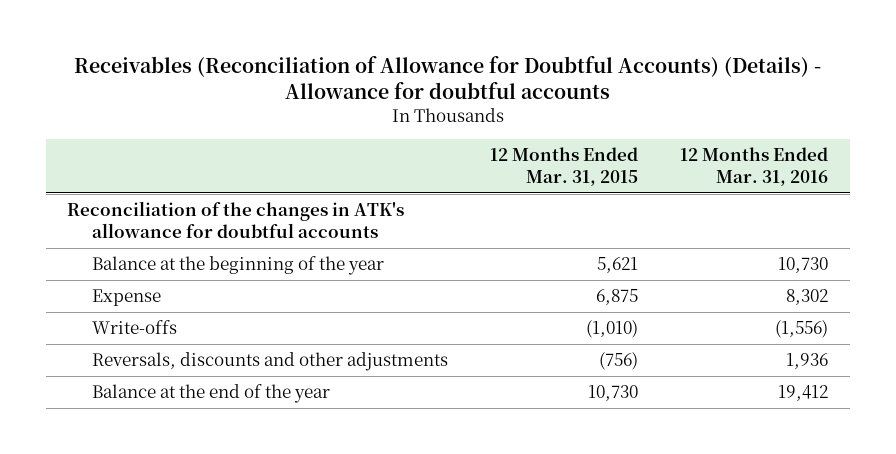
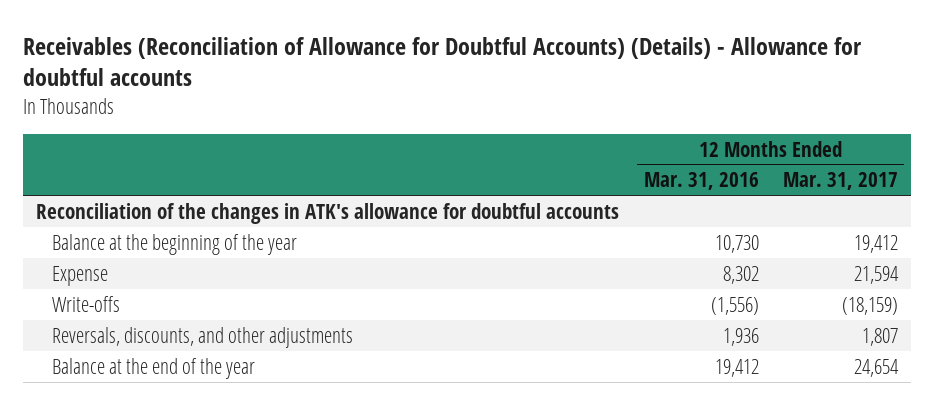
[490,147,639,187] 12 Months Ended Mar. 31, 2015 -> none
none -> [783,172,899,191] Mar. 31, 2017
[91,352,448,372] Reversals, discounts and other adjustments -> [51,326,353,348] Reversals, discounts, and other adjustments

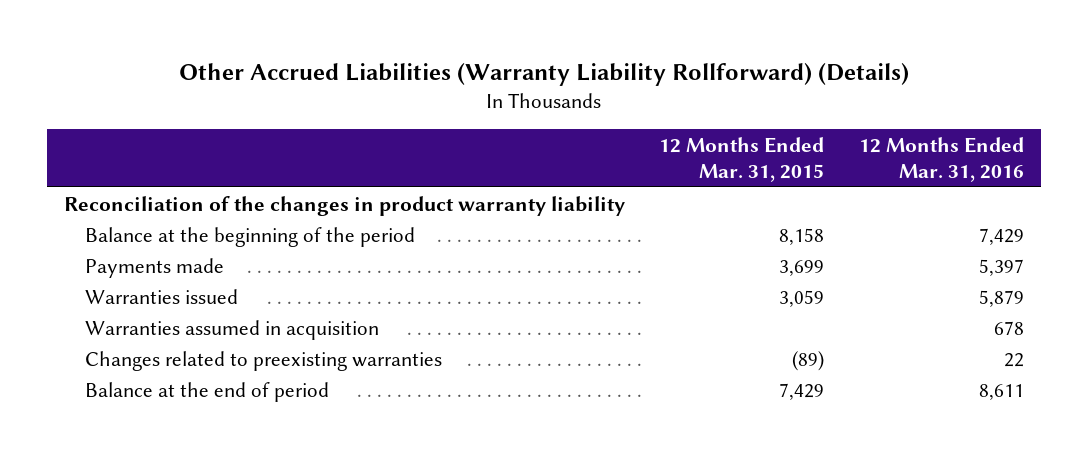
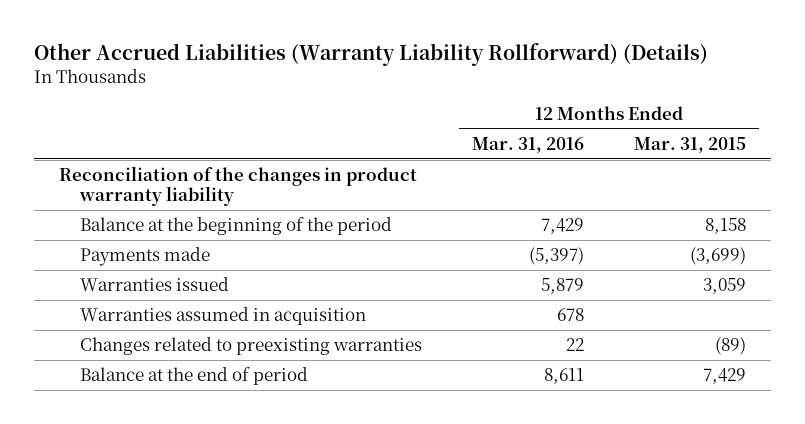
[779,259,825,276] 3,699 -> [690,246,747,265] (3,699)
[978,258,1024,276] 5,397 -> [528,246,584,265] (5,397)

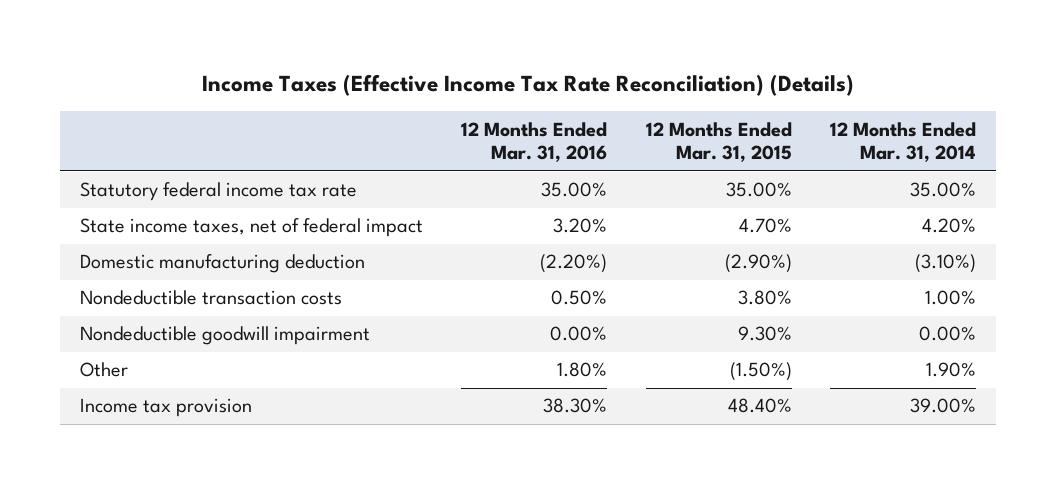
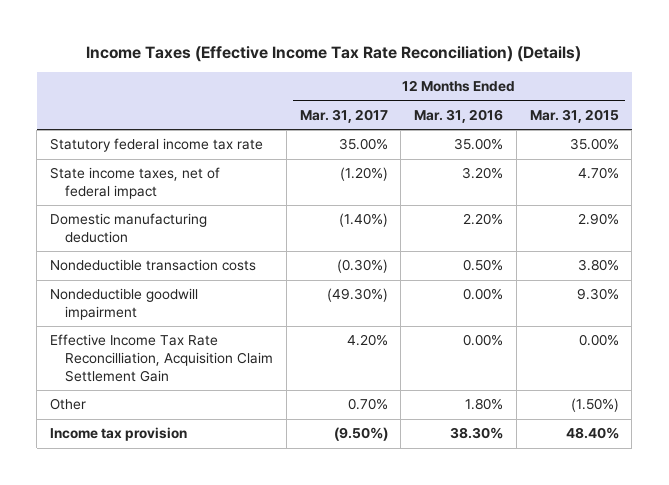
[830,121,977,163] 12 Months Ended Mar. 31, 2014 -> none
none -> [299,108,388,123] Mar. 31, 2017
[540,254,608,274] (2.20%) -> [463,213,504,226] 2.20%
[724,254,792,274] (2.90%) -> [577,213,619,226] 2.90%
none -> [50,334,274,382] Effective Income Tax Rate Reconcilliation, Acquisition Claim Settlement Gain

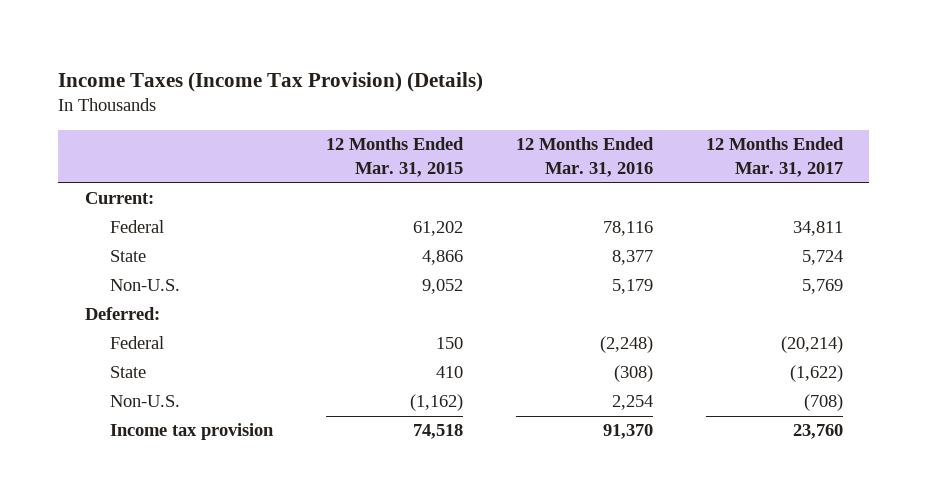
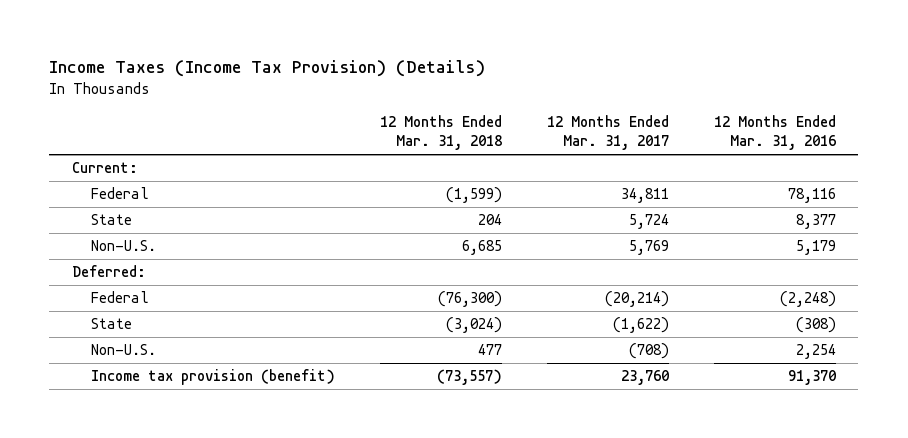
[325,137,464,177] 12 Months Ended Mar. 31, 2015 -> none
none -> [380,115,503,151] 12 Months Ended Mar. 31, 2018
[109,423,274,441] Income tax provision -> [91,369,336,386] Income tax provision (benefit)

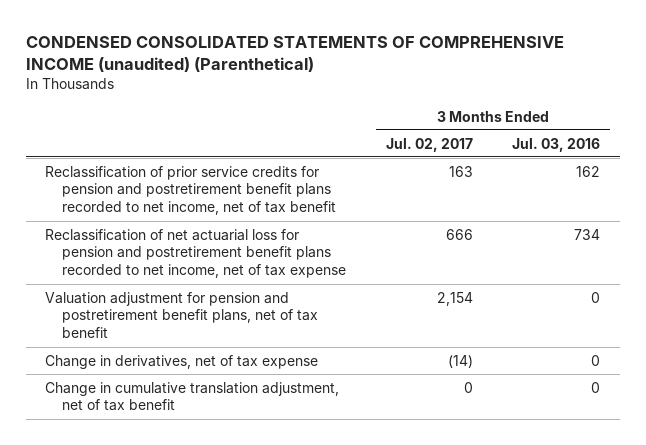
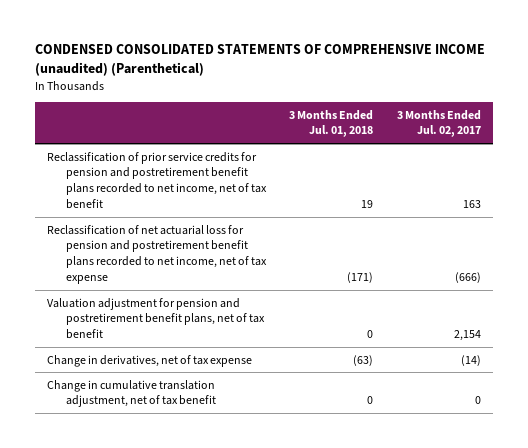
[512,137,601,152] Jul. 03, 2016 -> none
none -> [289,109,374,138] 3 Months Ended Jul. 01, 2018
[445,228,473,240] 666 -> [454,271,481,283] (666)

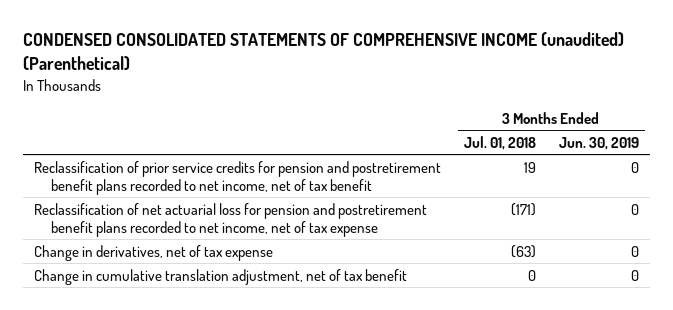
[396,109,481,138] 3 Months Ended Jul. 02, 2017 -> none
none -> [558,136,639,150] Jun. 30, 2019
[47,297,265,340] Valuation adjustment for pension and postretirement benefit plans, net of tax benefit -> none

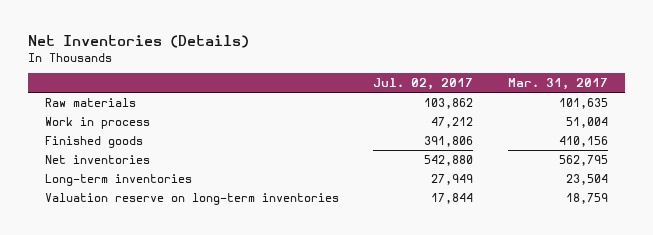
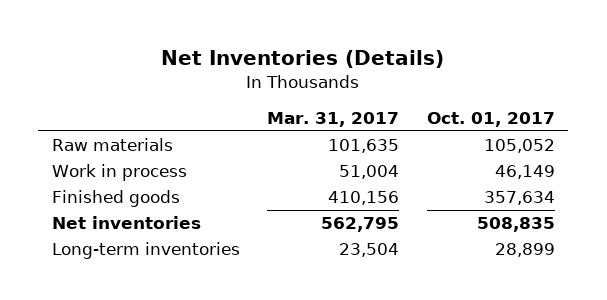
[373,78,474,91] Jul. 02, 2017 -> none
none -> [426,112,555,128] Oct. 01, 2017
[45,193,340,206] Valuation reserve on long-term inventories -> none

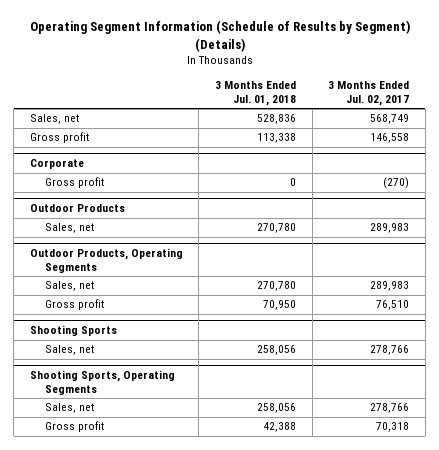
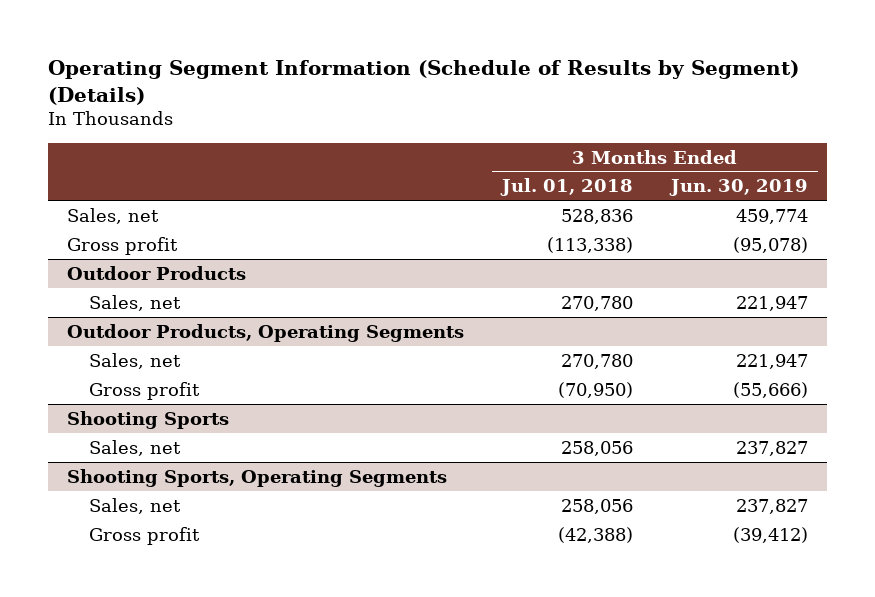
[328,81,410,106] 3 Months Ended Jul. 02, 2017 -> none
none -> [669,179,809,197] Jun. 30, 2019
[29,159,84,170] Corporate -> none
[45,177,105,189] Gross profit -> none
[257,133,297,144] 113,338 -> [546,236,633,253] (113,338)
[263,300,297,311] 70,950 -> [557,381,633,398] (70,950)
[263,422,297,433] 42,388 -> [557,526,633,543] (42,388)

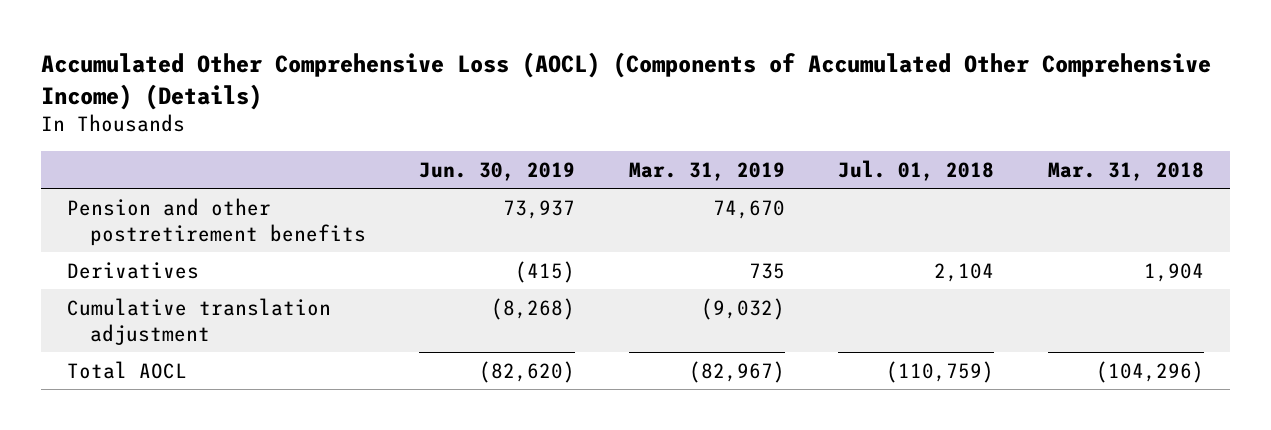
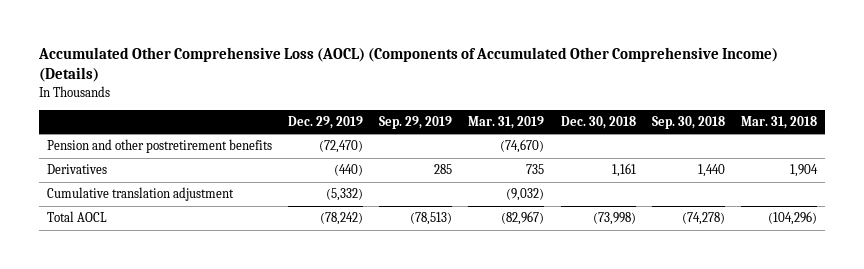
[419,162,576,182] Jun. 30, 2019 -> none
[838,160,995,182] Jul. 01, 2018 -> none
none -> [288,115,364,129] Dec. 29, 2019
none -> [379,115,453,129] Sep. 29, 2019
none -> [560,115,636,129] Dec. 30, 2018
none -> [651,115,725,129] Sep. 30, 2018
[712,199,785,219] 74,670 -> [500,139,545,154] (74,670)

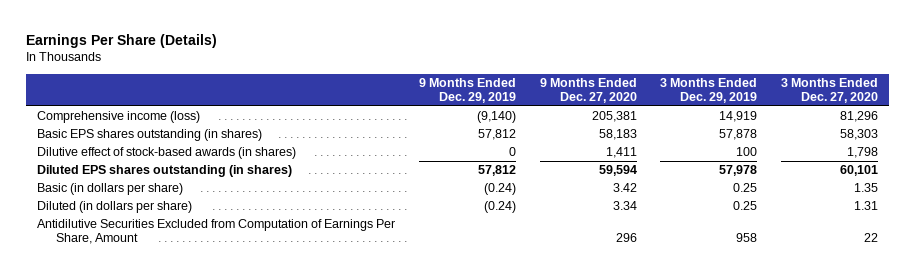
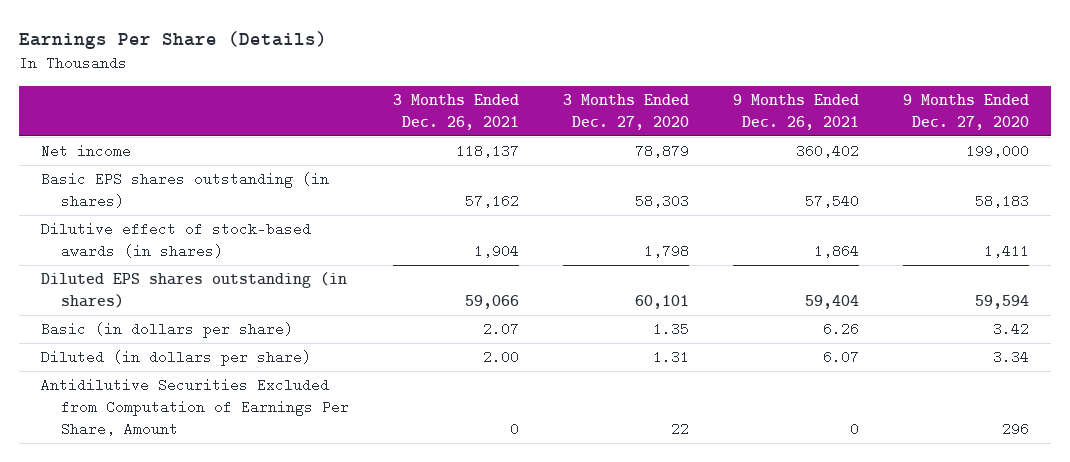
[418,77,516,104] 9 Months Ended Dec. 29, 2019 -> none
[660,77,758,104] 3 Months Ended Dec. 29, 2019 -> none
none -> [393,93,520,130] 3 Months Ended Dec. 26, 2021
none -> [733,93,860,130] 9 Months Ended Dec. 26, 2021
[37,111,201,124] Comprehensive income (loss) -> none
none -> [40,144,131,159] Net income

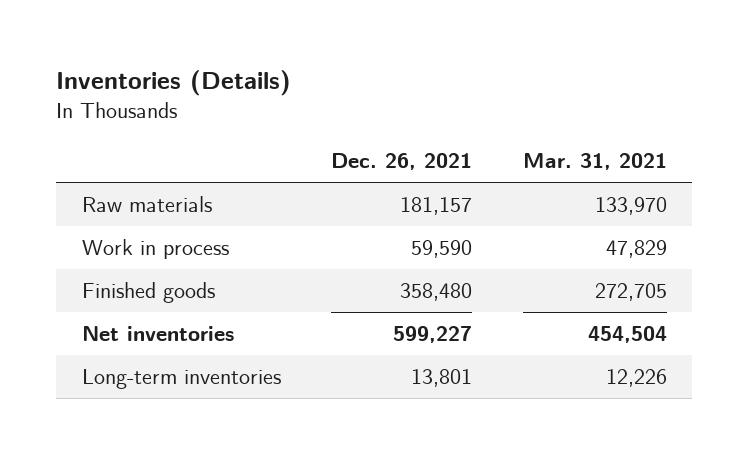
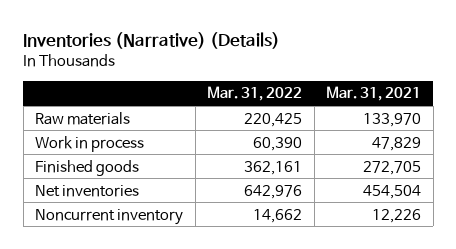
[56,70,292,97] Inventories (Details) -> [23,32,281,50] Inventories (Narrative) (Details)
[331,153,473,171] Dec. 26, 2021 -> none
none -> [207,86,303,102] Mar. 31, 2022
[81,368,281,389] Long-term inventories -> [35,208,184,225] Noncurrent inventory

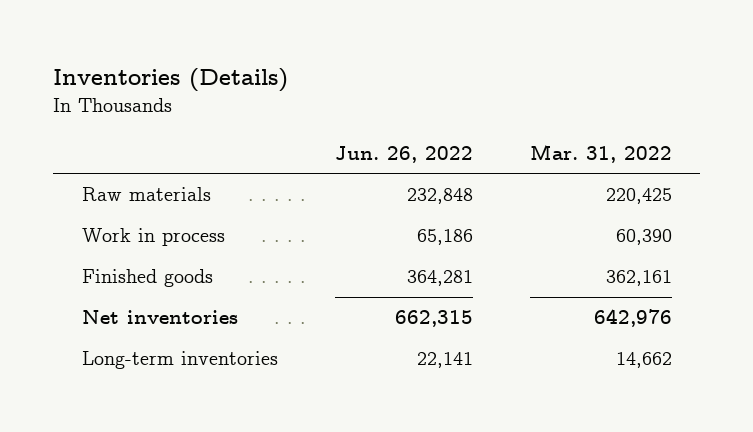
[23,32,281,50] Inventories (Narrative) (Details) -> [53,67,289,92] Inventories (Details)
[326,86,422,102] Mar. 31, 2021 -> none
none -> [334,145,473,163] Jun. 26, 2022
[35,208,184,225] Noncurrent inventory -> [81,351,278,370] Long-term inventories

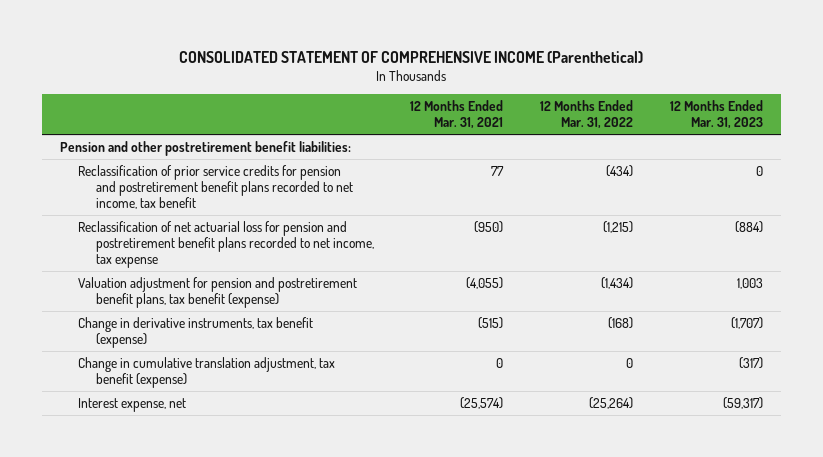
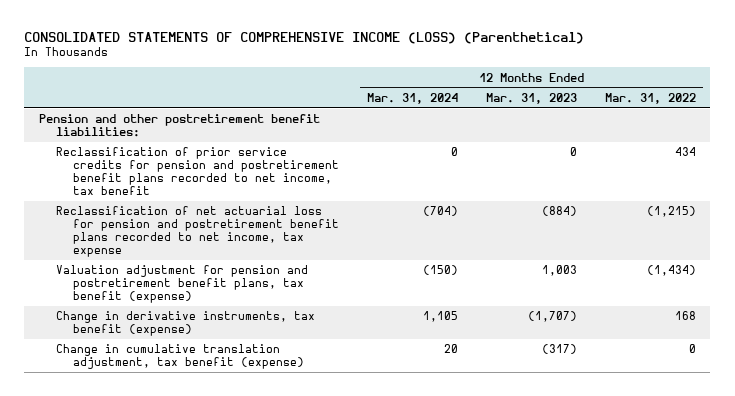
[179,50,644,63] CONSOLIDATED STATEMENT OF COMPREHENSIVE INCOME (Parenthetical) -> [24,31,585,44] CONSOLIDATED STATEMENTS OF COMPREHENSIVE INCOME (LOSS) (Parenthetical)
[410,100,504,129] 12 Months Ended Mar. 31, 2021 -> none
none -> [367,92,459,104] Mar. 31, 2024
[605,164,633,177] (434) -> [675,147,697,157] 434
[607,316,633,329] (168) -> [675,311,697,321] 168
[77,397,186,412] Interest expense, net -> none

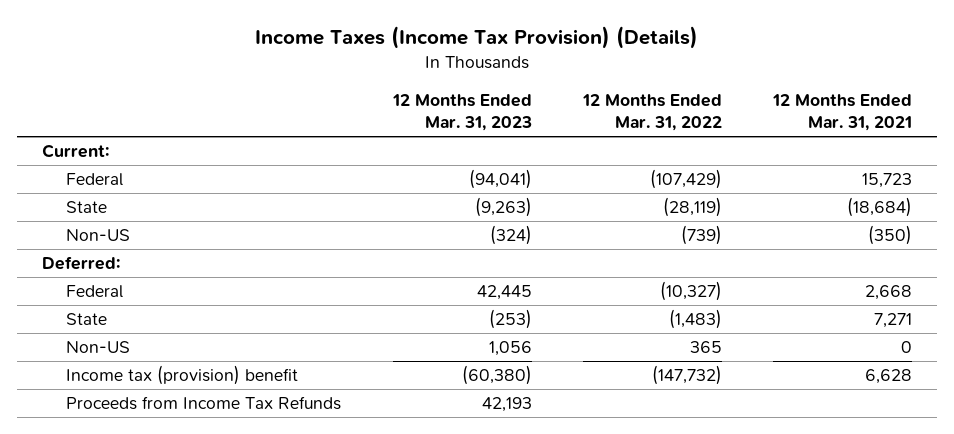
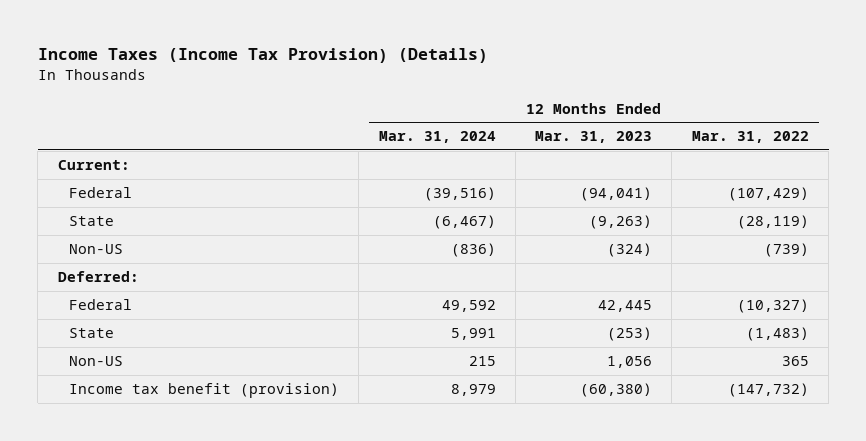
[771,93,912,132] 12 Months Ended Mar. 31, 2021 -> none
none -> [378,131,496,144] Mar. 31, 2024
[66,396,342,411] Proceeds from Income Tax Refunds -> none
[66,365,299,386] Income tax (provision) benefit -> [68,383,339,399] Income tax benefit (provision)

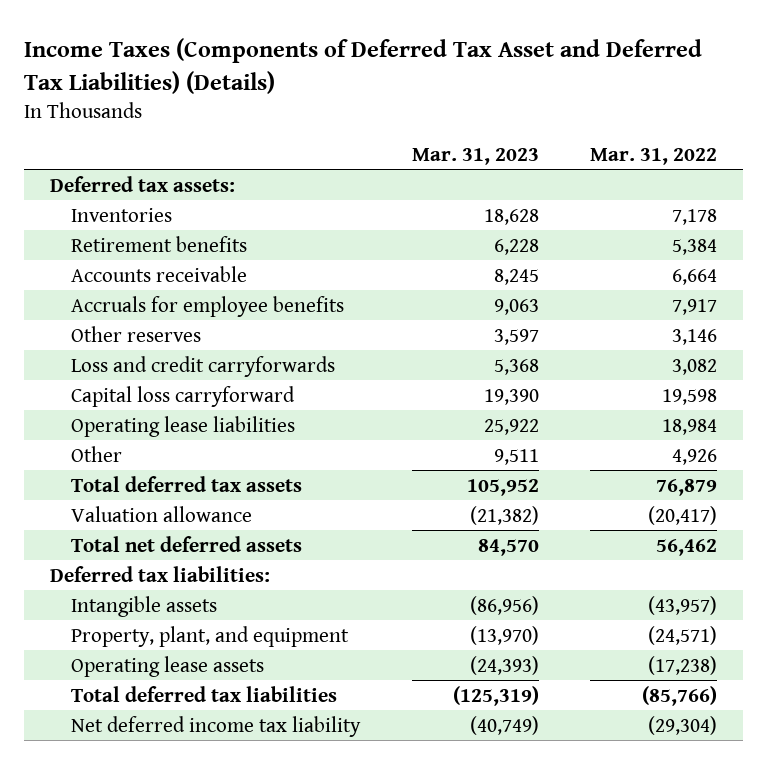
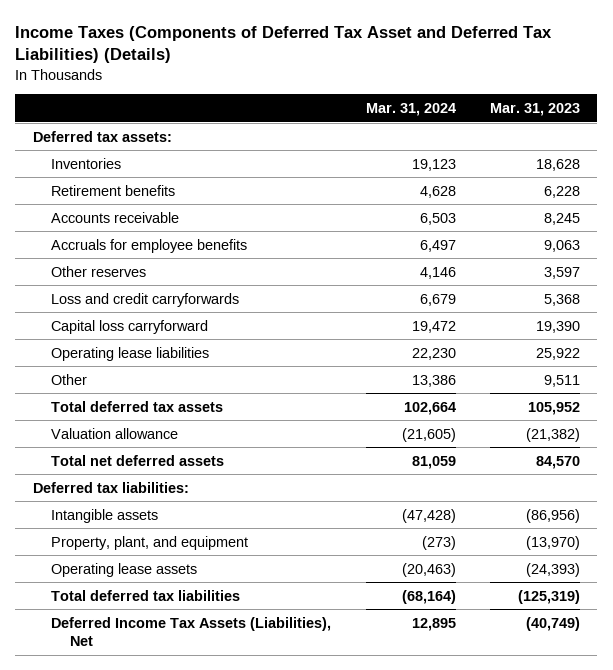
[590,147,718,165] Mar. 31, 2022 -> none
none -> [365,103,456,117] Mar. 31, 2024
[71,715,362,737] Net deferred income tax liability -> [51,616,332,647] Deferred Income Tax Assets (Liabilities), Net

